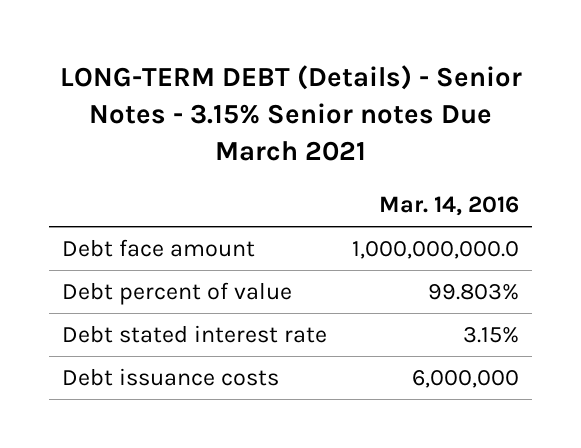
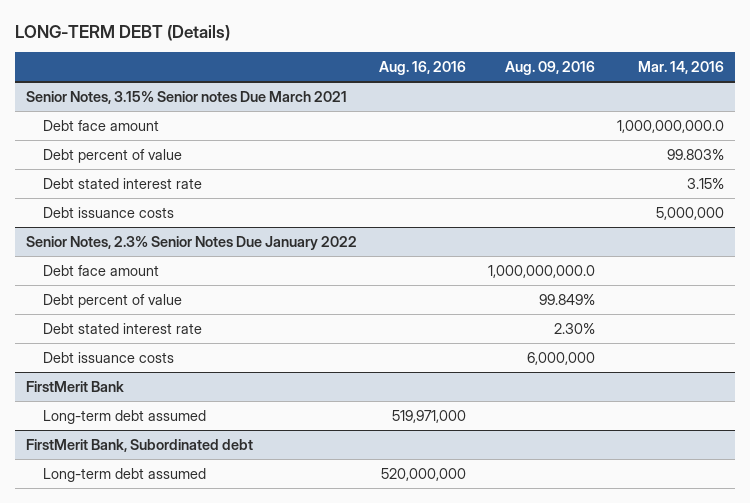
[59,65,522,161] LONG-TERM DEBT (Details) - Senior Notes - 3.15% Senior notes Due March 2021 -> [14,24,230,41] LONG-TERM DEBT (Details)
none -> [378,61,466,76] Aug. 16, 2016
none -> [504,61,595,76] Aug. 09, 2016
none -> [25,90,347,104] Senior Notes, 3.15% Senior notes Due March 2021
[412,369,520,388] 6,000,000 -> [655,206,724,220] 5,000,000
none -> [25,235,357,250] Senior Notes, 2.3% Senior Notes Due January 2022
none -> [42,264,159,276] Debt face amount
none -> [42,293,182,308] Debt percent of value
none -> [42,322,202,334] Debt stated interest rate
none -> [42,351,174,363] Debt issuance costs
none -> [25,380,124,392] FirstMerit Bank
none -> [42,409,206,424] Long-term debt assumed
none -> [25,438,253,452] FirstMerit Bank, Subordinated debt
none -> [42,467,206,482] Long-term debt assumed

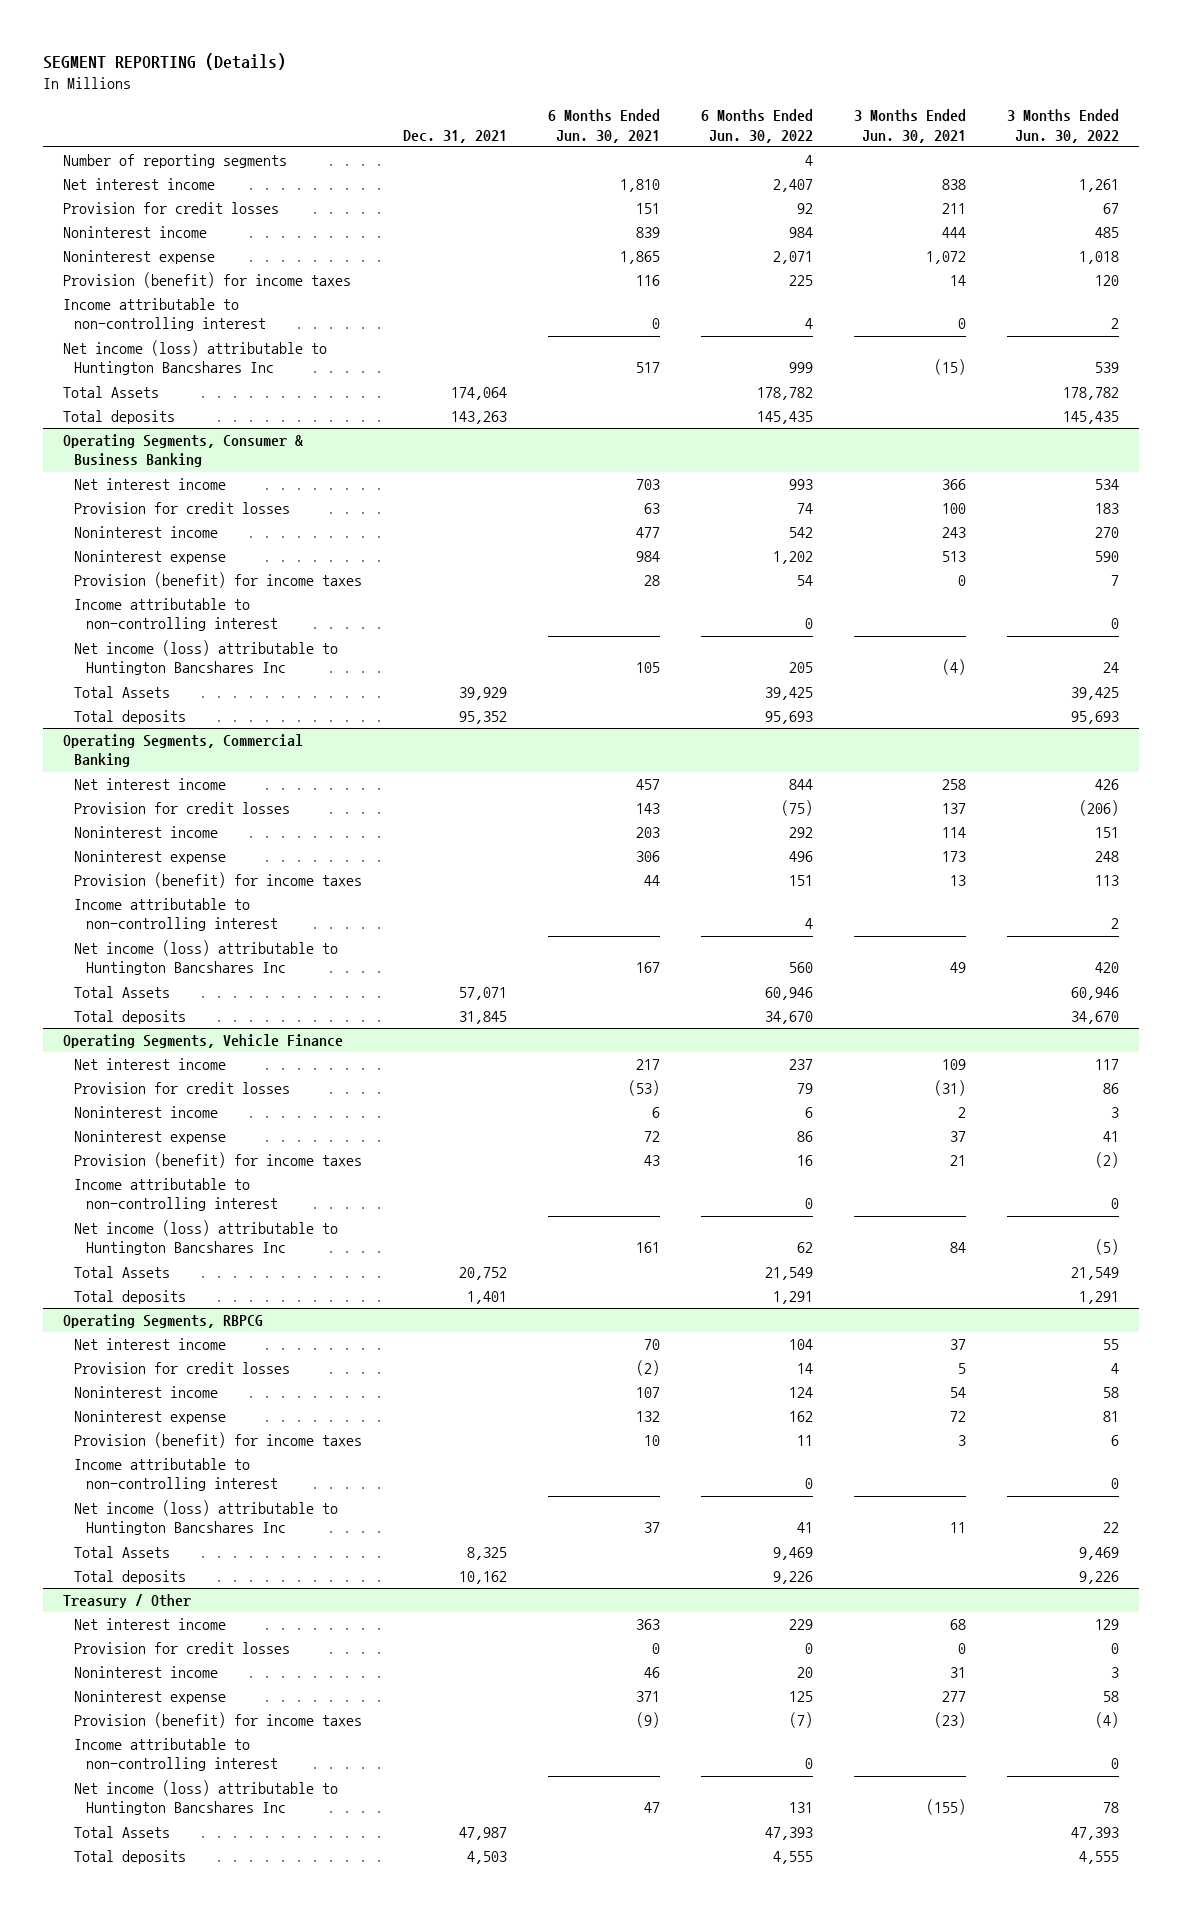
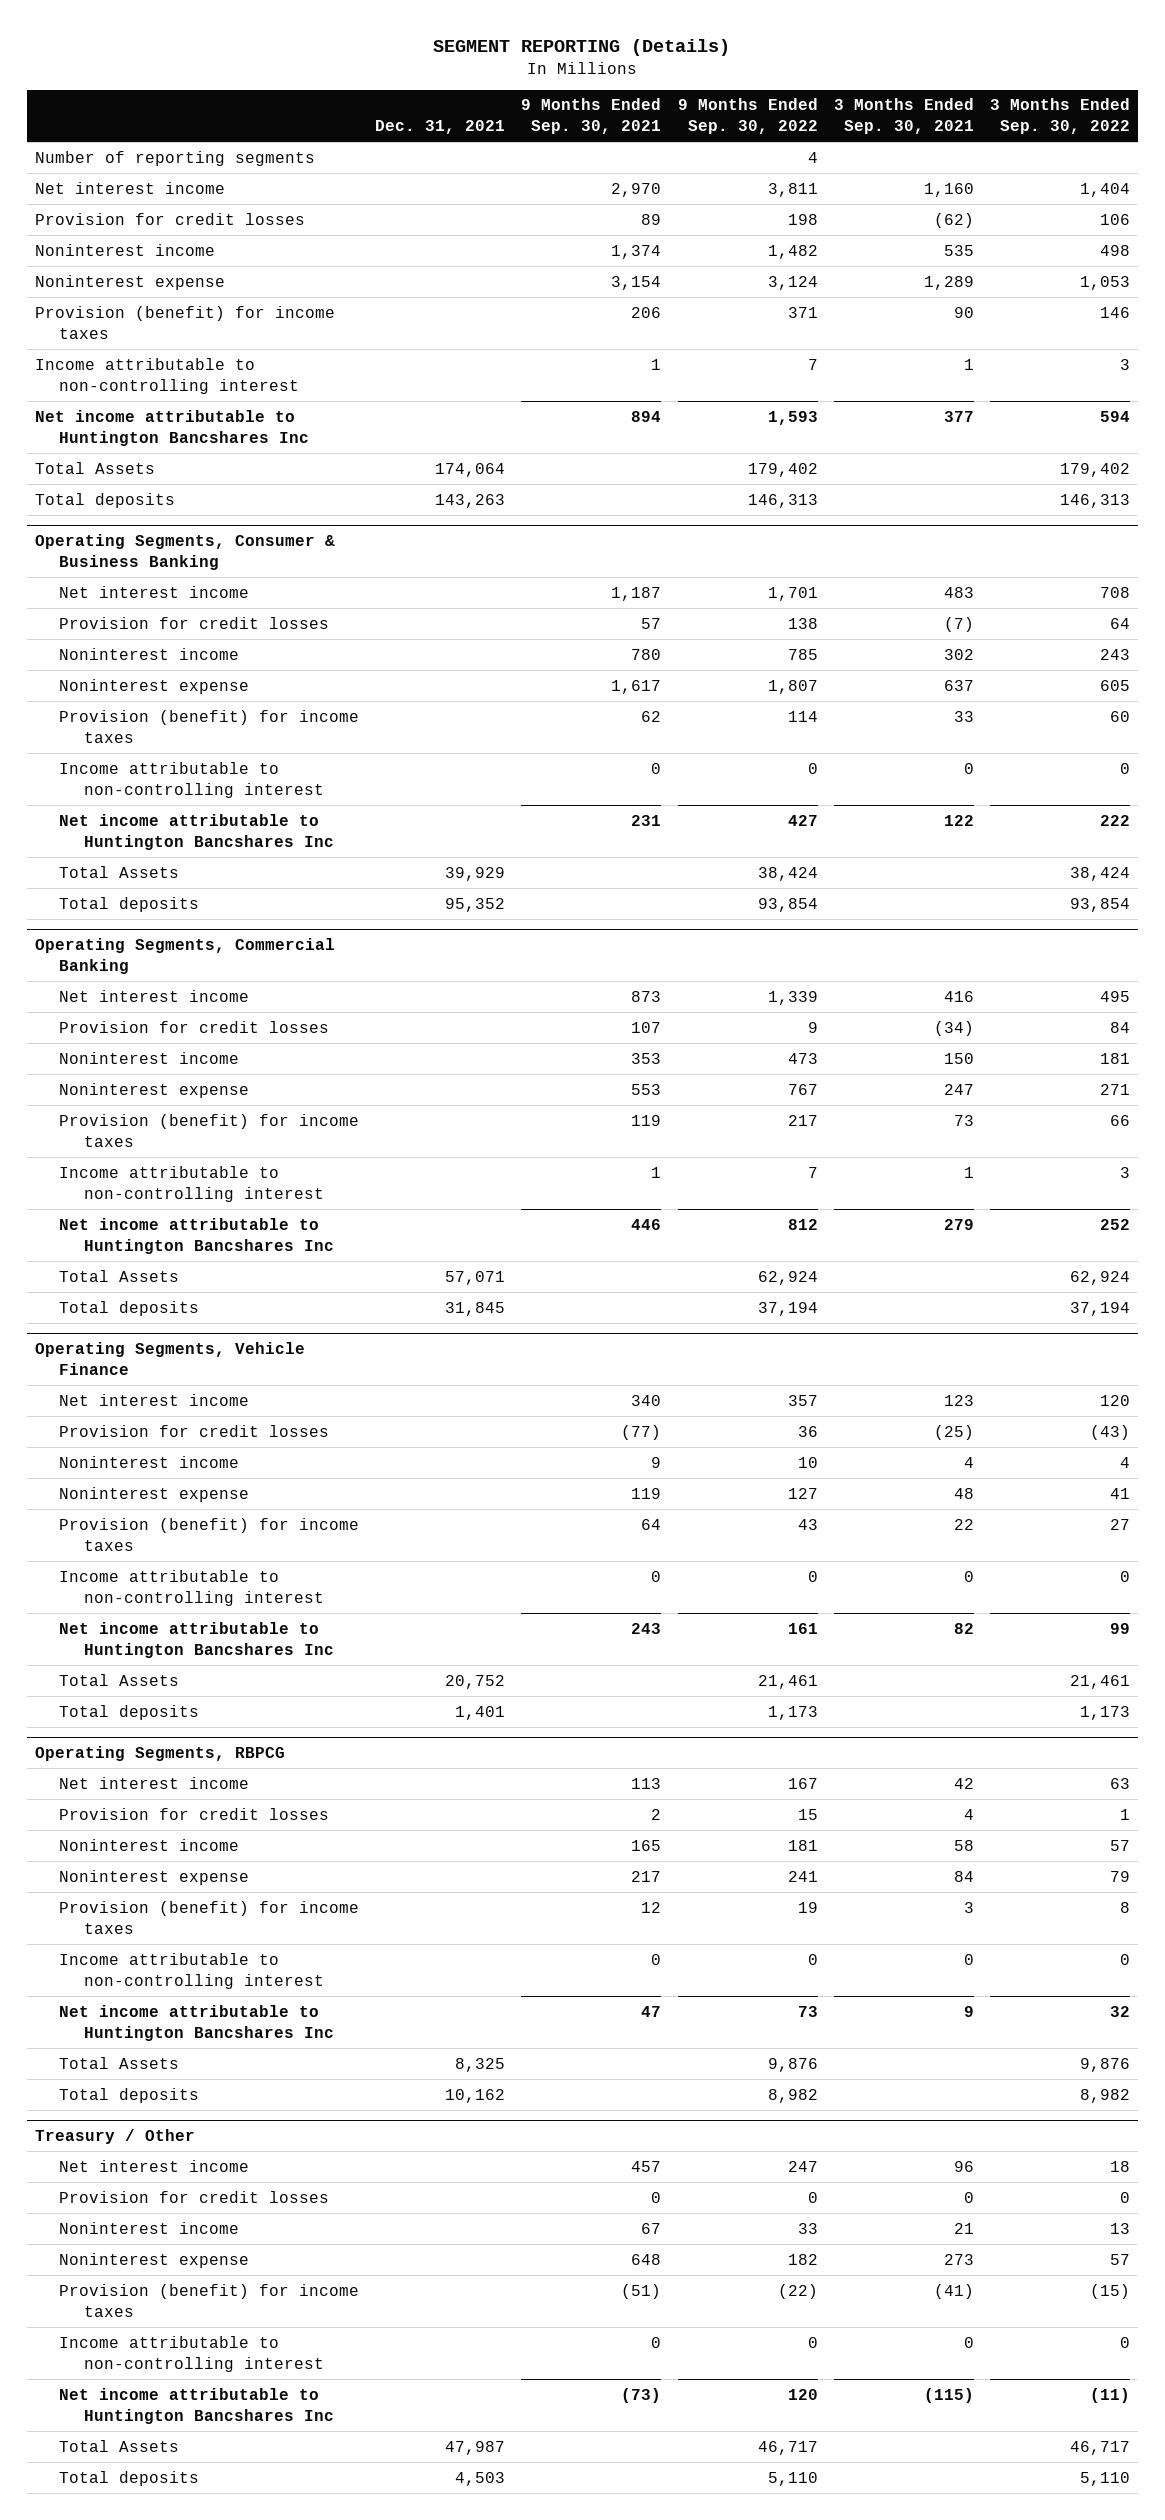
[548,109,661,143] 6 Months Ended Jun. 30, 2021 -> none
[701,109,814,143] 6 Months Ended Jun. 30, 2022 -> none
[854,109,967,143] 3 Months Ended Jun. 30, 2021 -> none
[1007,109,1120,143] 3 Months Ended Jun. 30, 2022 -> none
none -> [521,98,662,135] 9 Months Ended Sep. 30, 2021
none -> [677,98,818,135] 9 Months Ended Sep. 30, 2022
none -> [833,98,974,135] 3 Months Ended Sep. 30, 2021
none -> [989,98,1130,135] 3 Months Ended Sep. 30, 2022
[63,340,328,376] Net income (loss) attributable to Huntington Bancshares Inc -> [34,409,310,446] Net income attributable to Huntington Bancshares Inc
[74,640,339,676] Net income (loss) attributable to Huntington Bancshares Inc -> [59,813,334,850] Net income attributable to Huntington Bancshares Inc
[74,940,339,976] Net income (loss) attributable to Huntington Bancshares Inc -> [59,1217,334,1254] Net income attributable to Huntington Bancshares Inc
[74,1220,339,1256] Net income (loss) attributable to Huntington Bancshares Inc -> [59,1621,334,1658] Net income attributable to Huntington Bancshares Inc
[74,1500,339,1536] Net income (loss) attributable to Huntington Bancshares Inc -> [59,2004,334,2041] Net income attributable to Huntington Bancshares Inc
[74,1780,339,1816] Net income (loss) attributable to Huntington Bancshares Inc -> [59,2387,334,2424] Net income attributable to Huntington Bancshares Inc

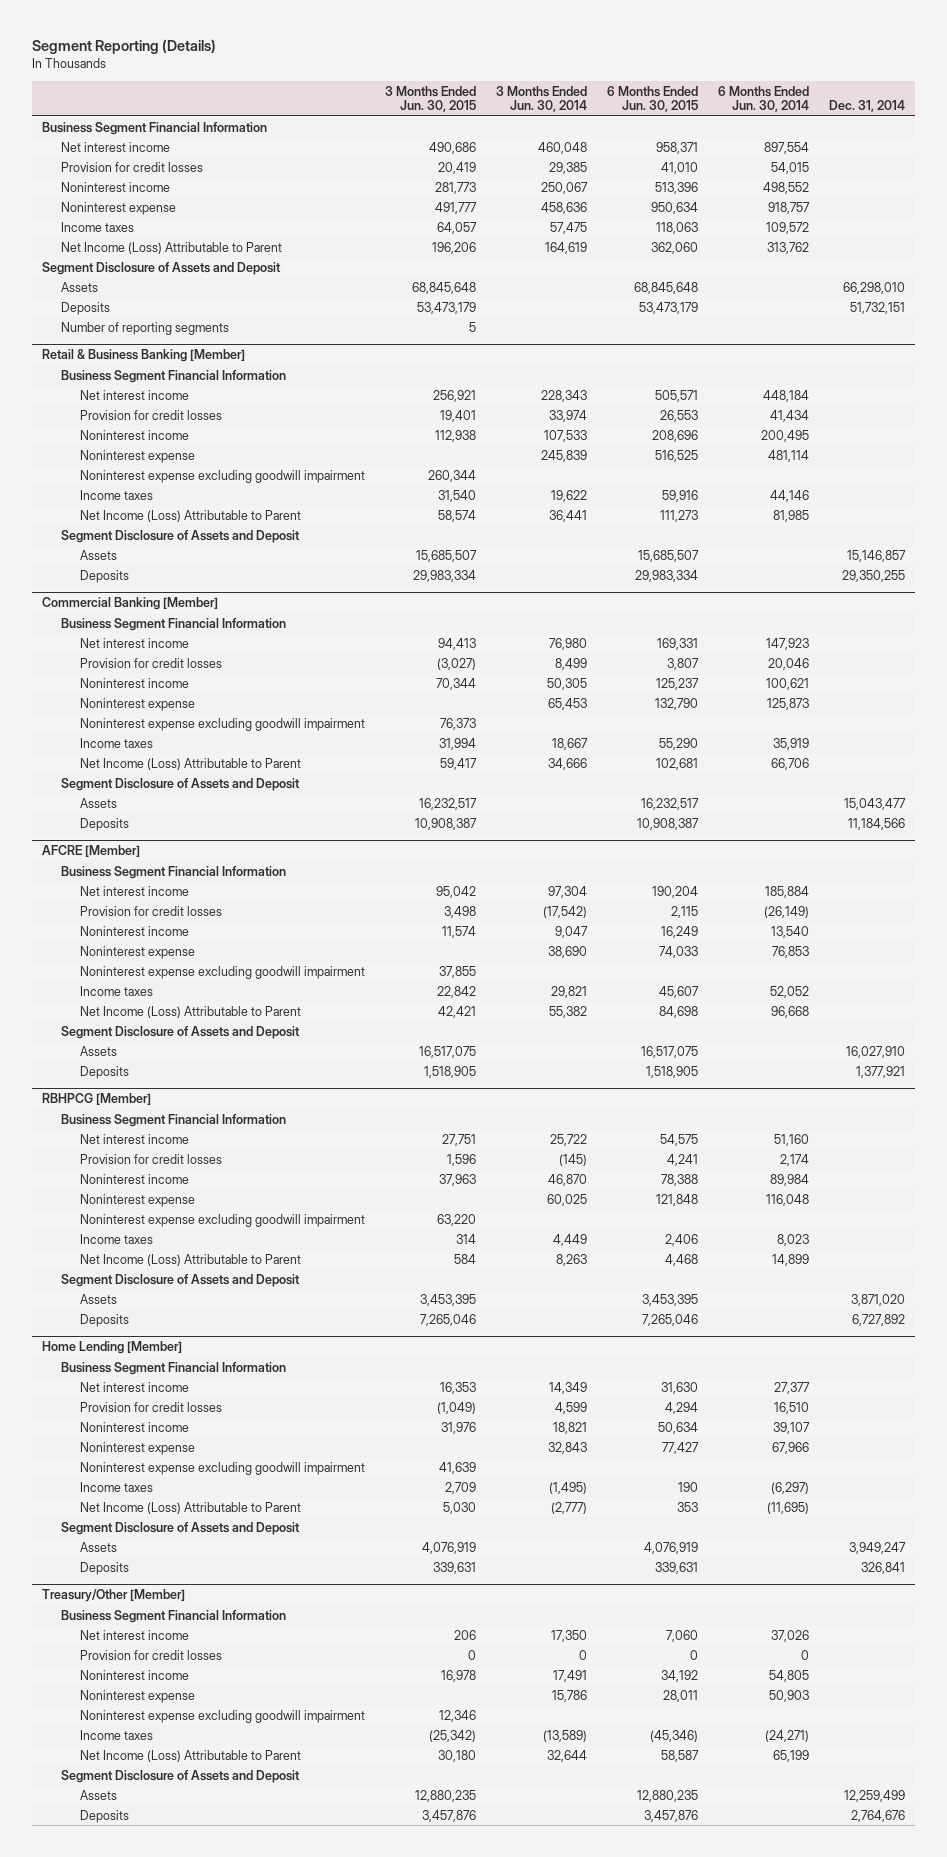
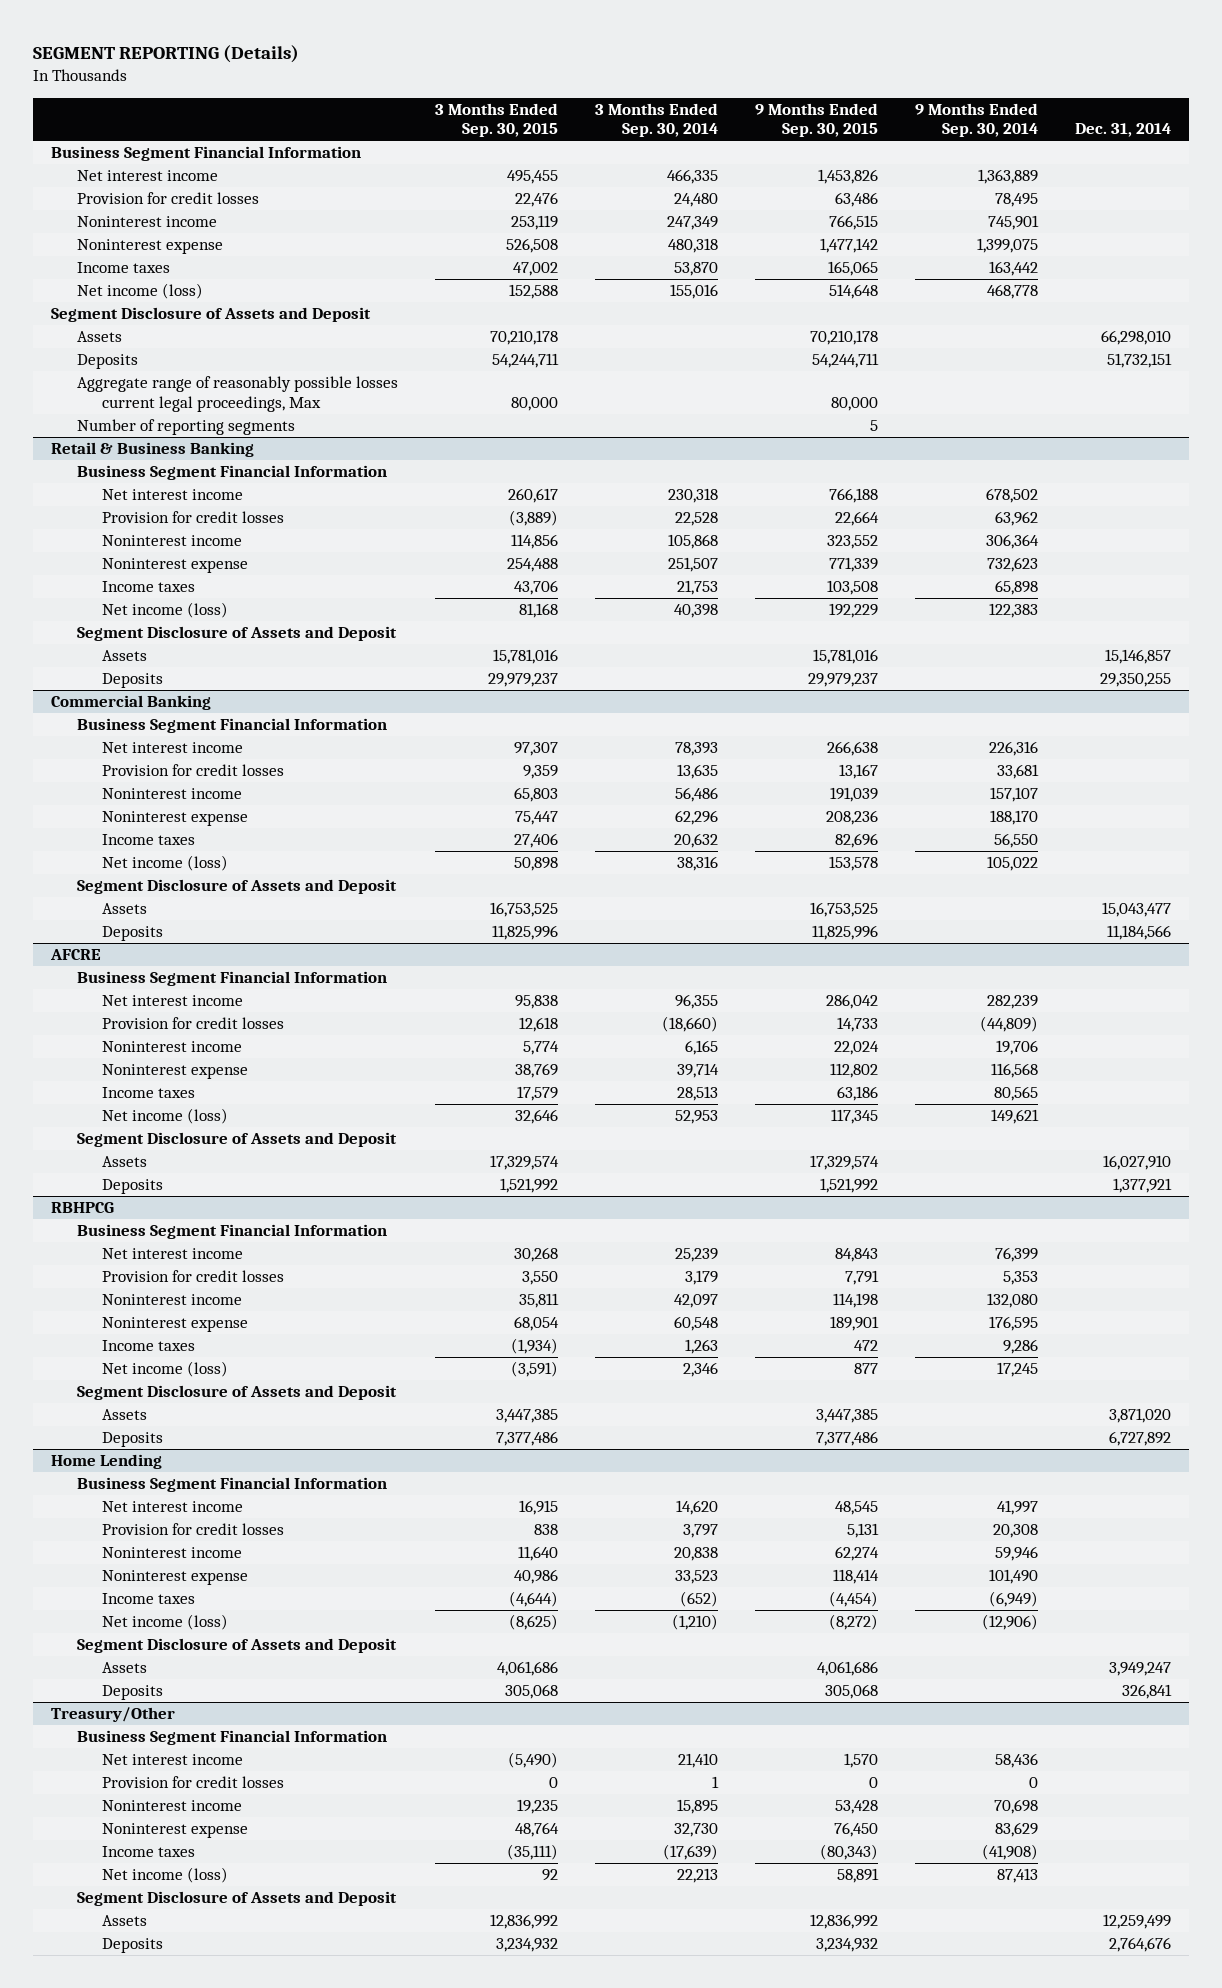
[31,39,216,55] Segment Reporting (Details) -> [32,44,299,63] SEGMENT REPORTING (Details)
[385,85,477,113] 3 Months Ended Jun. 30, 2015 -> none
[496,85,588,113] 3 Months Ended Jun. 30, 2014 -> none
[607,85,699,113] 6 Months Ended Jun. 30, 2015 -> none
[718,85,810,113] 6 Months Ended Jun. 30, 2014 -> none
none -> [434,102,558,138] 3 Months Ended Sep. 30, 2015
none -> [594,102,718,138] 3 Months Ended Sep. 30, 2014
none -> [754,102,878,138] 9 Months Ended Sep. 30, 2015
none -> [914,102,1038,138] 9 Months Ended Sep. 30, 2014
[61,241,283,254] Net Income (Loss) Attributable to Parent -> [76,283,203,300] Net income (loss)
none -> [76,376,398,412] Aggregate range of reasonably possible losses current legal proceedings, Max
[41,349,245,363] Retail & Business Banking [Member] -> [51,442,255,458] Retail & Business Banking
[80,469,366,483] Noninterest expense excluding goodwill impairment -> none
[80,509,302,522] Net Income (Loss) Attributable to Parent -> [101,602,228,619] Net income (loss)
[41,597,218,611] Commercial Banking [Member] -> [51,695,212,711] Commercial Banking
[80,717,366,731] Noninterest expense excluding goodwill impairment -> none
[80,757,302,770] Net Income (Loss) Attributable to Parent -> [101,855,228,872] Net income (loss)
[41,845,140,858] AFCRE [Member] -> [50,949,102,961] AFCRE
[80,965,366,979] Noninterest expense excluding goodwill impairment -> none
[80,1005,302,1018] Net Income (Loss) Attributable to Parent -> [101,1108,228,1125] Net income (loss)
[41,1093,151,1106] RBHPCG [Member] -> [51,1202,115,1214] RBHPCG
[80,1213,366,1227] Noninterest expense excluding goodwill impairment -> none
[80,1253,302,1266] Net Income (Loss) Attributable to Parent -> [101,1361,228,1378] Net income (loss)
[41,1341,182,1355] Home Lending [Member] -> [51,1454,163,1470] Home Lending
[80,1461,366,1475] Noninterest expense excluding goodwill impairment -> none
[80,1501,302,1514] Net Income (Loss) Attributable to Parent -> [101,1614,228,1631] Net income (loss)
[41,1589,185,1603] Treasury/Other [Member] -> [51,1707,176,1723] Treasury/Other
[80,1709,366,1723] Noninterest expense excluding goodwill impairment -> none
[80,1749,302,1762] Net Income (Loss) Attributable to Parent -> [101,1867,228,1884] Net income (loss)

